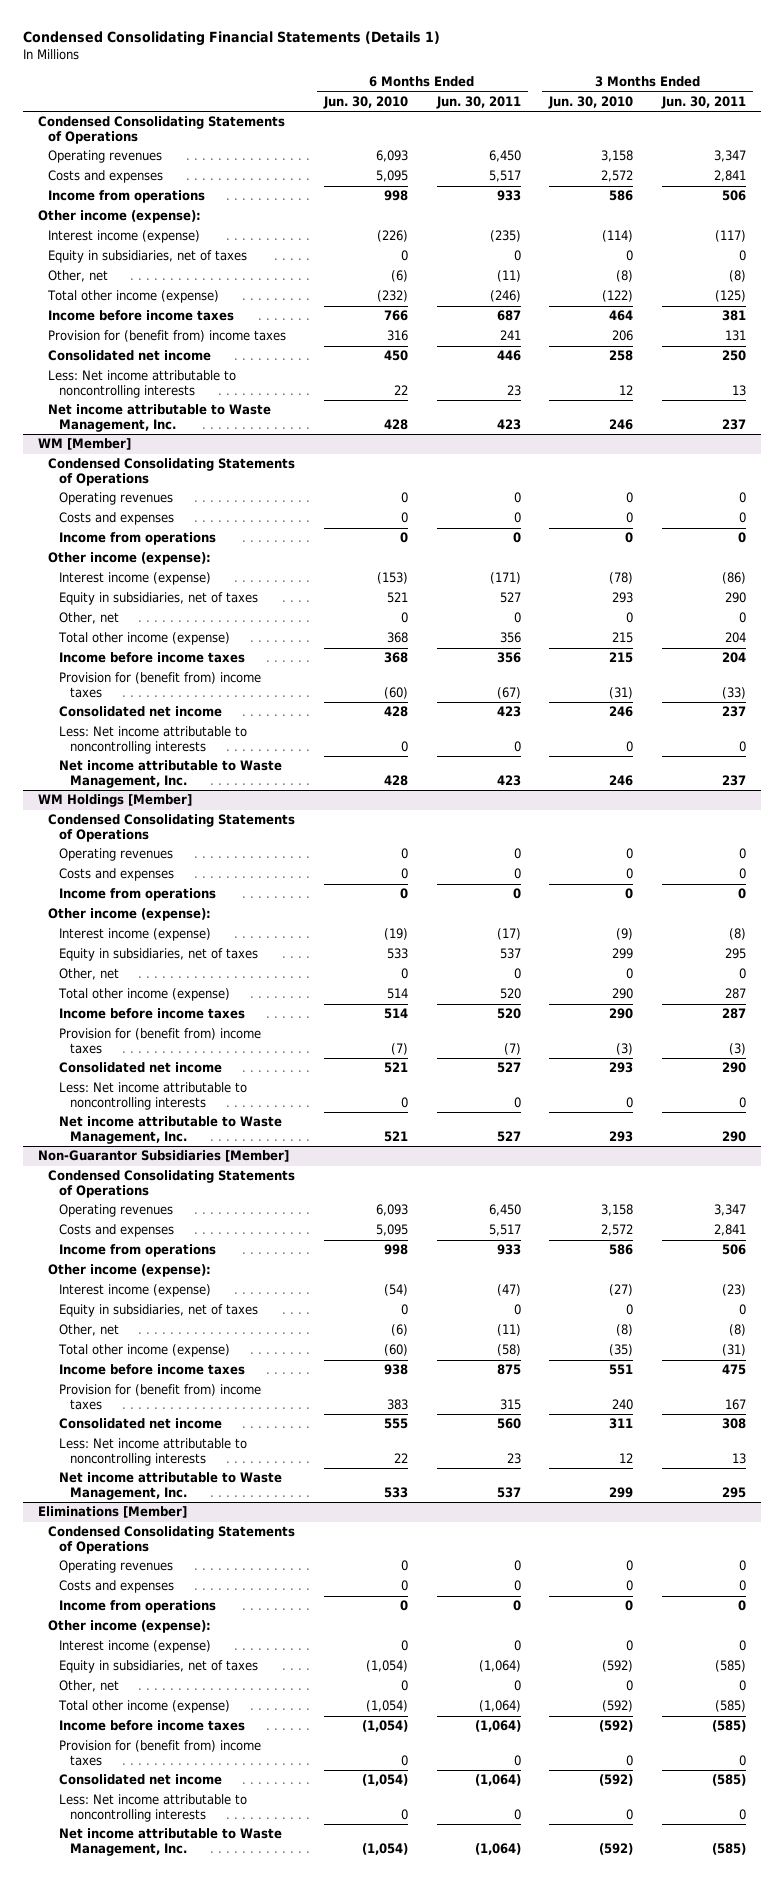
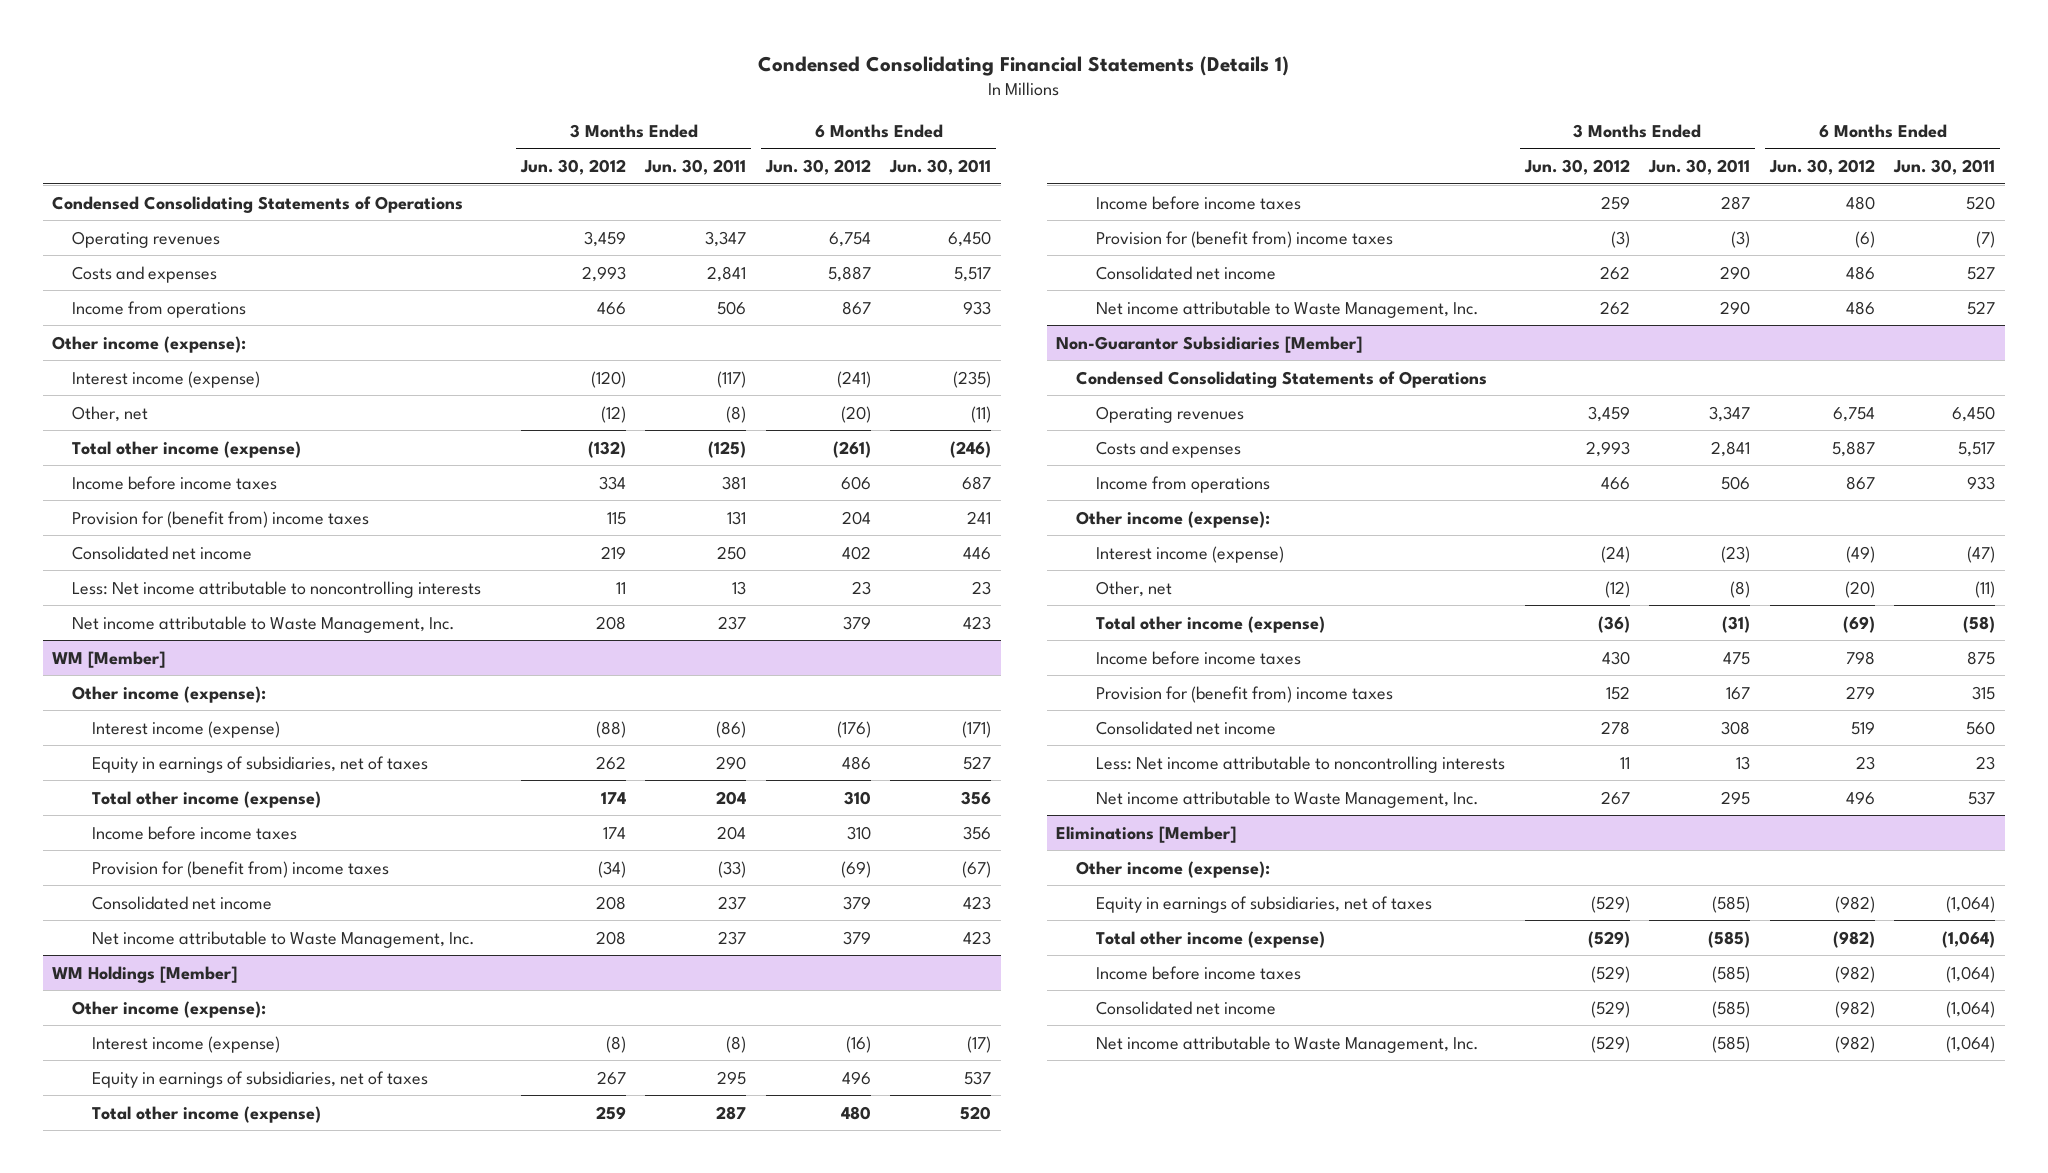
[323,95,409,109] Jun. 30, 2010 -> none
[548,95,634,109] Jun. 30, 2010 -> none
none -> [519,159,626,176] Jun. 30, 2012
none -> [764,159,871,176] Jun. 30, 2012
[48,250,248,264] Equity in subsidiaries, net of taxes -> none
[48,458,296,486] Condensed Consolidating Statements of Operations -> none
[59,492,174,506] Operating revenues -> none
[59,512,175,526] Costs and expenses -> none
[59,532,217,546] Income from operations -> none
[59,612,120,625] Other, net -> none
[59,592,259,606] Equity in subsidiaries, net of taxes -> [92,755,429,773] Equity in earnings of subsidiaries, net of taxes
[59,726,248,754] Less: Net income attributable to noncontrolling interests -> none
[48,814,296,842] Condensed Consolidating Statements of Operations -> none
[59,848,174,862] Operating revenues -> none
[59,868,175,882] Costs and expenses -> none
[59,888,217,902] Income from operations -> none
[59,968,120,981] Other, net -> none
[59,948,259,962] Equity in subsidiaries, net of taxes -> [92,1070,429,1088] Equity in earnings of subsidiaries, net of taxes
[59,1082,248,1110] Less: Net income attributable to noncontrolling interests -> none
[59,1304,259,1318] Equity in subsidiaries, net of taxes -> none
[48,1526,296,1554] Condensed Consolidating Statements of Operations -> none
[59,1560,174,1574] Operating revenues -> none
[59,1580,175,1594] Costs and expenses -> none
[59,1600,217,1614] Income from operations -> none
[59,1640,212,1654] Interest income (expense) -> none
[59,1680,120,1693] Other, net -> none
[59,1660,259,1674] Equity in subsidiaries, net of taxes -> [1096,895,1433,913] Equity in earnings of subsidiaries, net of taxes
[59,1740,262,1766] Provision for (benefit from) income taxes -> none
[59,1794,248,1822] Less: Net income attributable to noncontrolling interests -> none

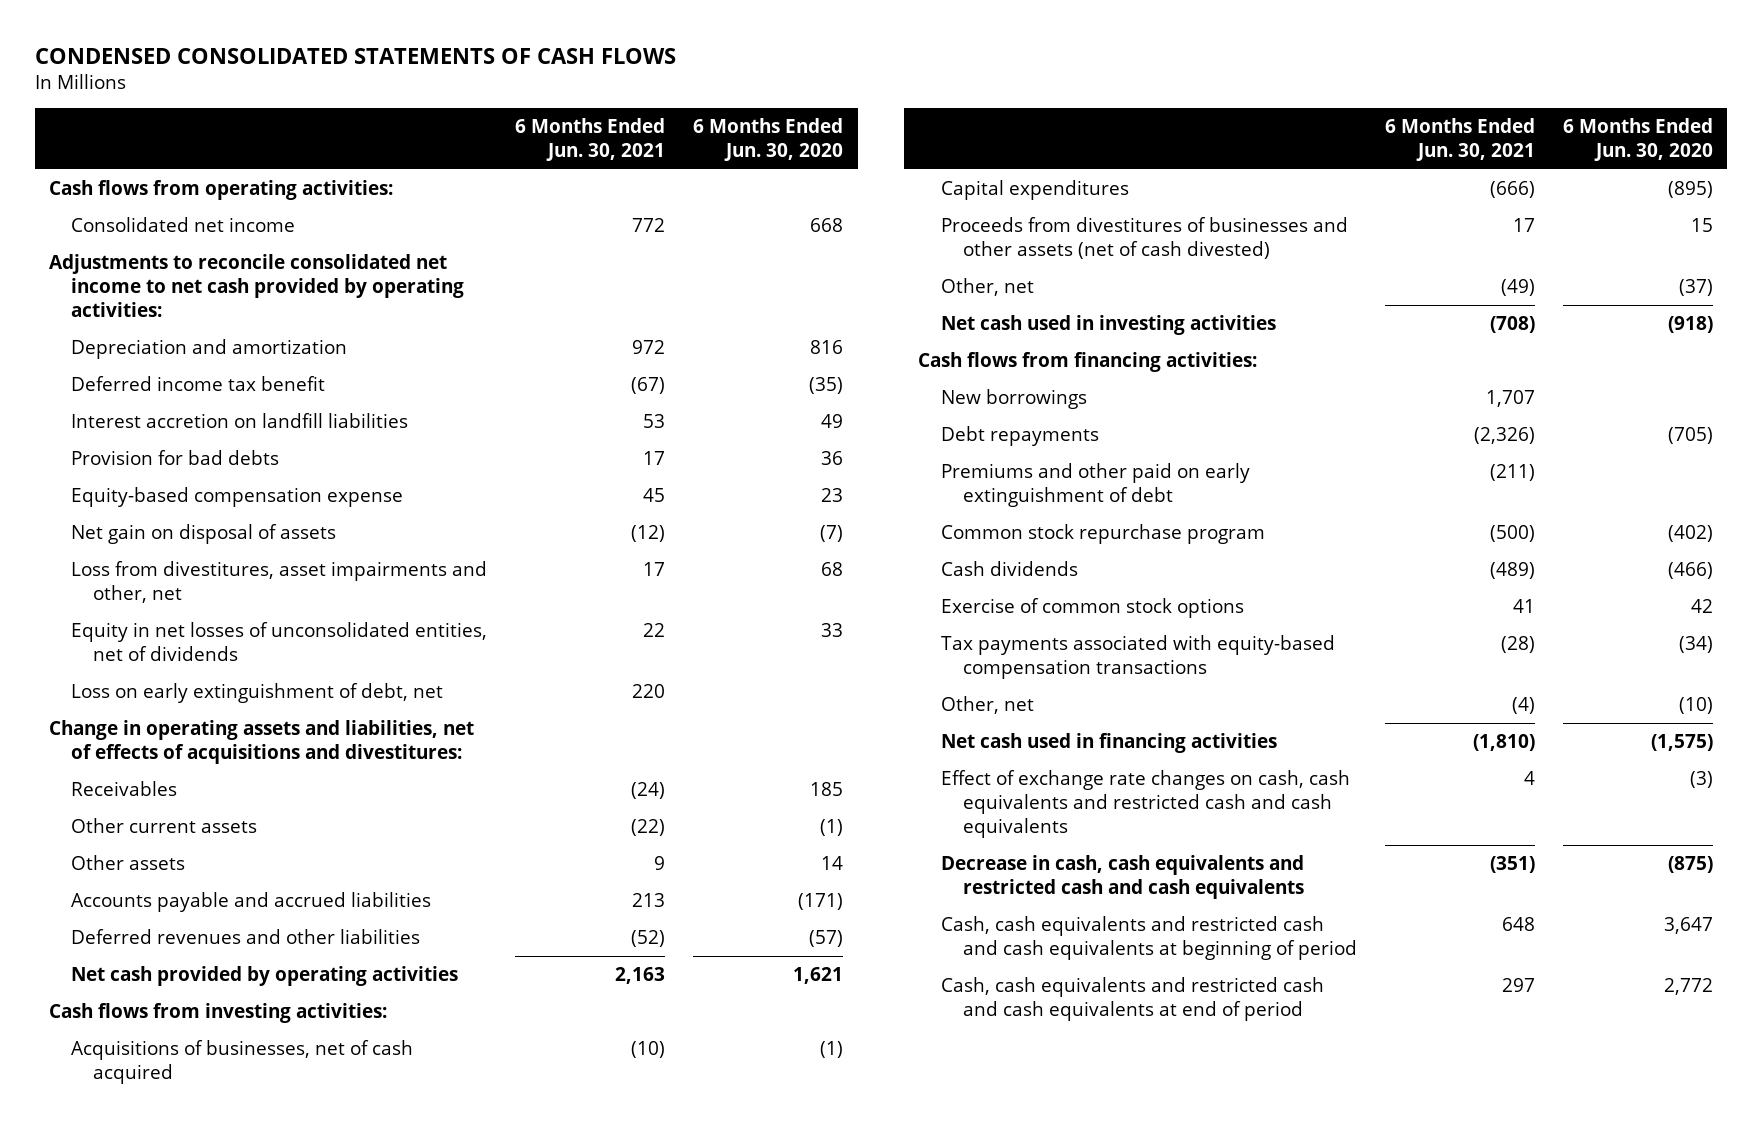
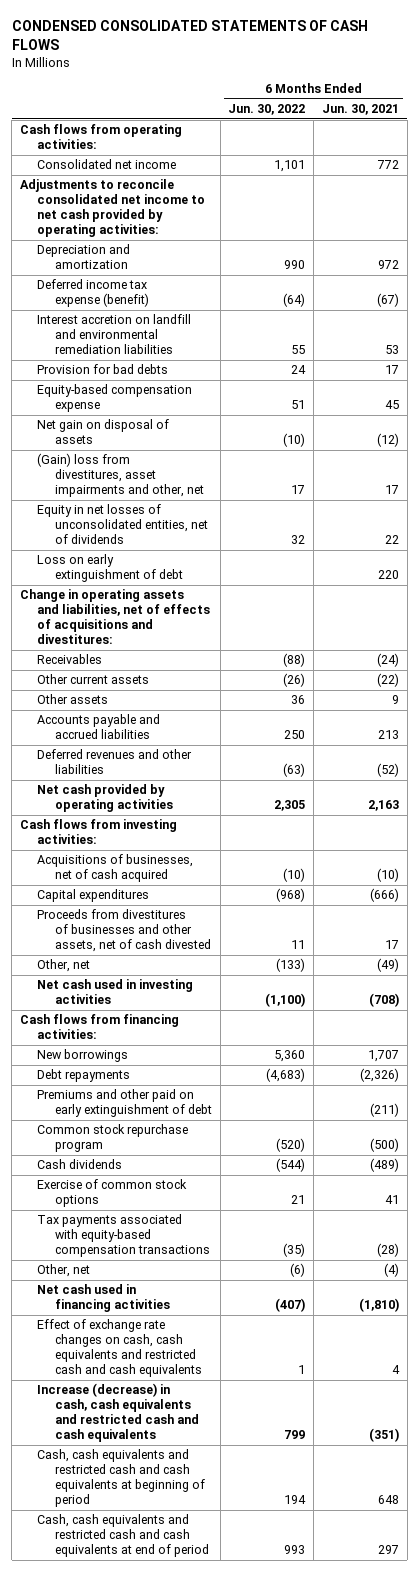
[693,118,844,162] 6 Months Ended Jun. 30, 2020 -> none
none -> [228,104,306,116] Jun. 30, 2022
[71,376,326,392] Deferred income tax benefit -> [37,279,149,308] Deferred income tax expense (benefit)
[71,413,409,429] Interest accretion on landfill liabilities -> [37,314,192,355] Interest accretion on landfill and environmental remediation liabilities
[71,561,488,603] Loss from divestitures, asset impairments and other, net -> [37,453,204,498] (Gain) loss from divestitures, asset impairments and other, net
[71,683,444,704] Loss on early extinguishment of debt, net -> [37,554,183,583] Loss on early extinguishment of debt
[940,217,1348,259] Proceeds from divestitures of businesses and other assets (net of cash divested) -> [37,909,211,953] Proceeds from divestitures of businesses and other assets, net of cash divested
[940,855,1304,899] Decrease in cash, cash equivalents and restricted cash and cash equivalents -> [37,1383,199,1443] Increase (decrease) in cash, cash equivalents and restricted cash and cash equivalents

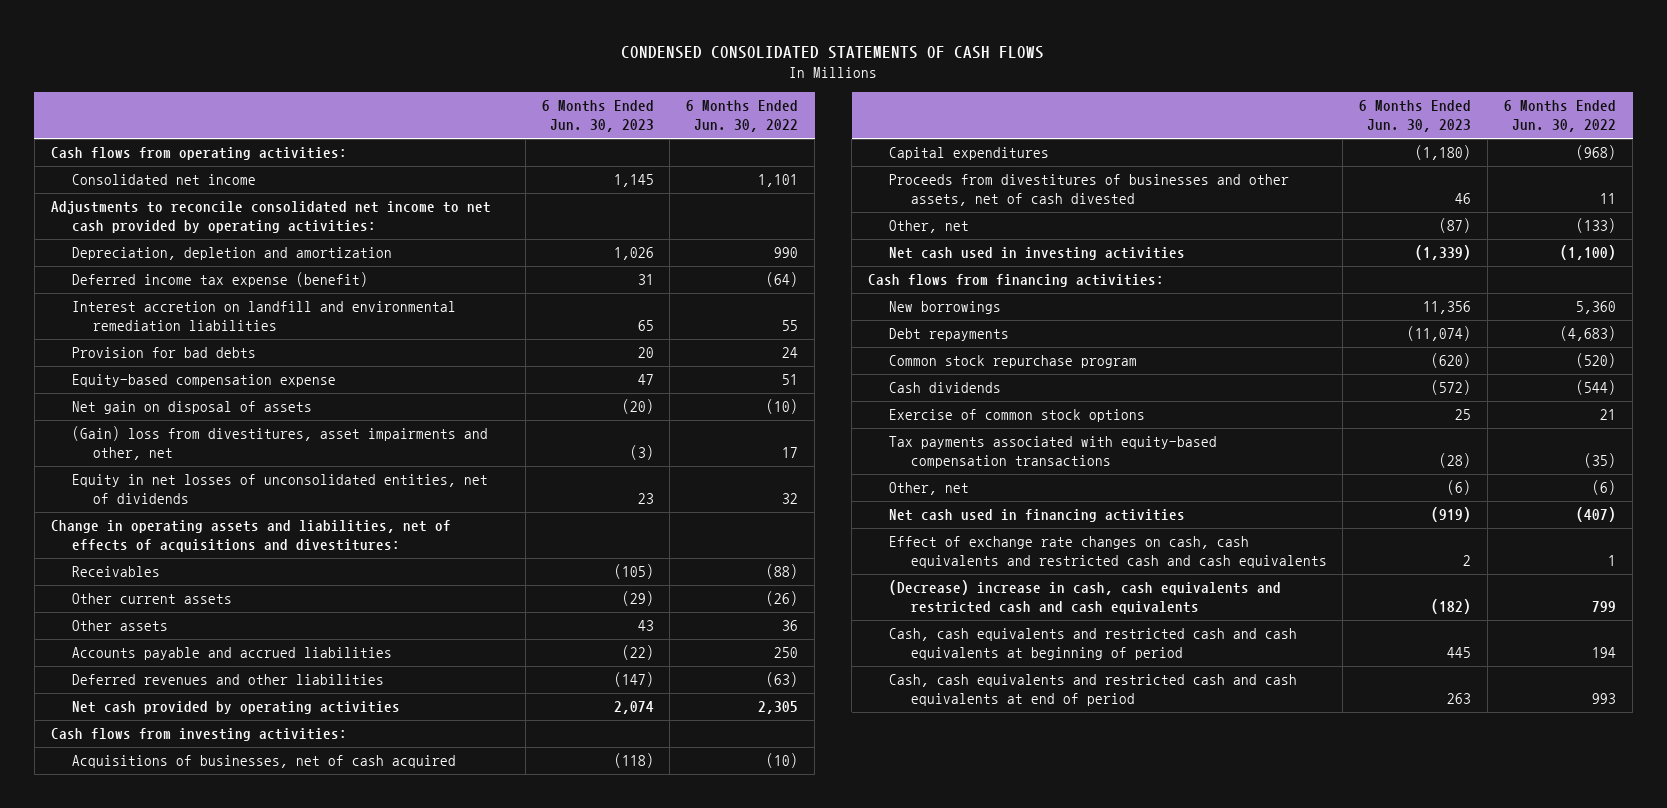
[322,104,400,116] Jun. 30, 2021 -> none
none -> [541,100,654,133] 6 Months Ended Jun. 30, 2023
[37,244,131,270] Depreciation and amortization -> [71,247,392,261] Depreciation, depletion and amortization
[37,554,183,583] Loss on early extinguishment of debt -> none
[37,1089,212,1118] Premiums and other paid on early extinguishment of debt -> none
[37,1383,199,1443] Increase (decrease) in cash, cash equivalents and restricted cash and cash equivalents -> [889,580,1282,615] (Decrease) increase in cash, cash equivalents and restricted cash and cash equivalents

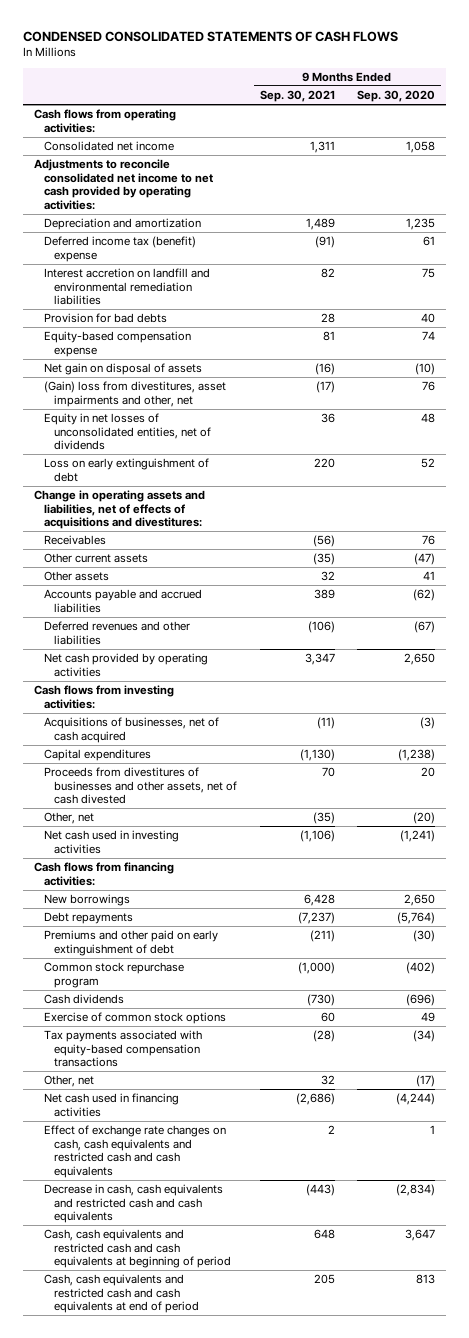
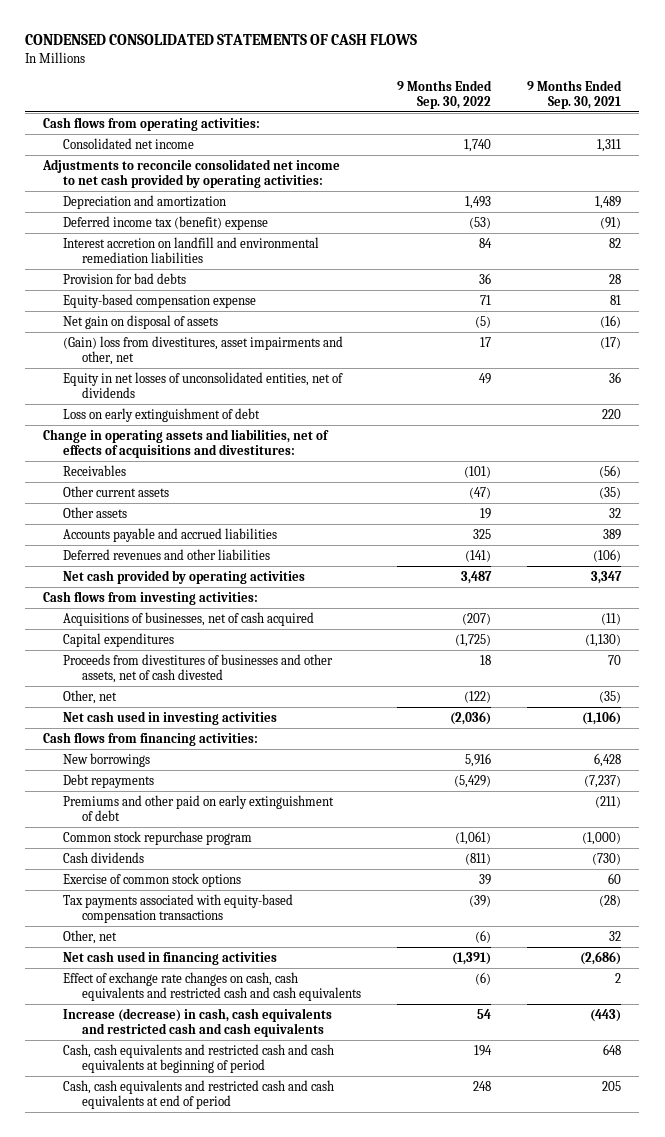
[357,89,436,102] Sep. 30, 2020 -> none
none -> [397,79,493,109] 9 Months Ended Sep. 30, 2022
[44,1184,224,1224] Decrease in cash, cash equivalents and restricted cash and cash equivalents -> [62,1007,332,1038] Increase (decrease) in cash, cash equivalents and restricted cash and cash equivalents

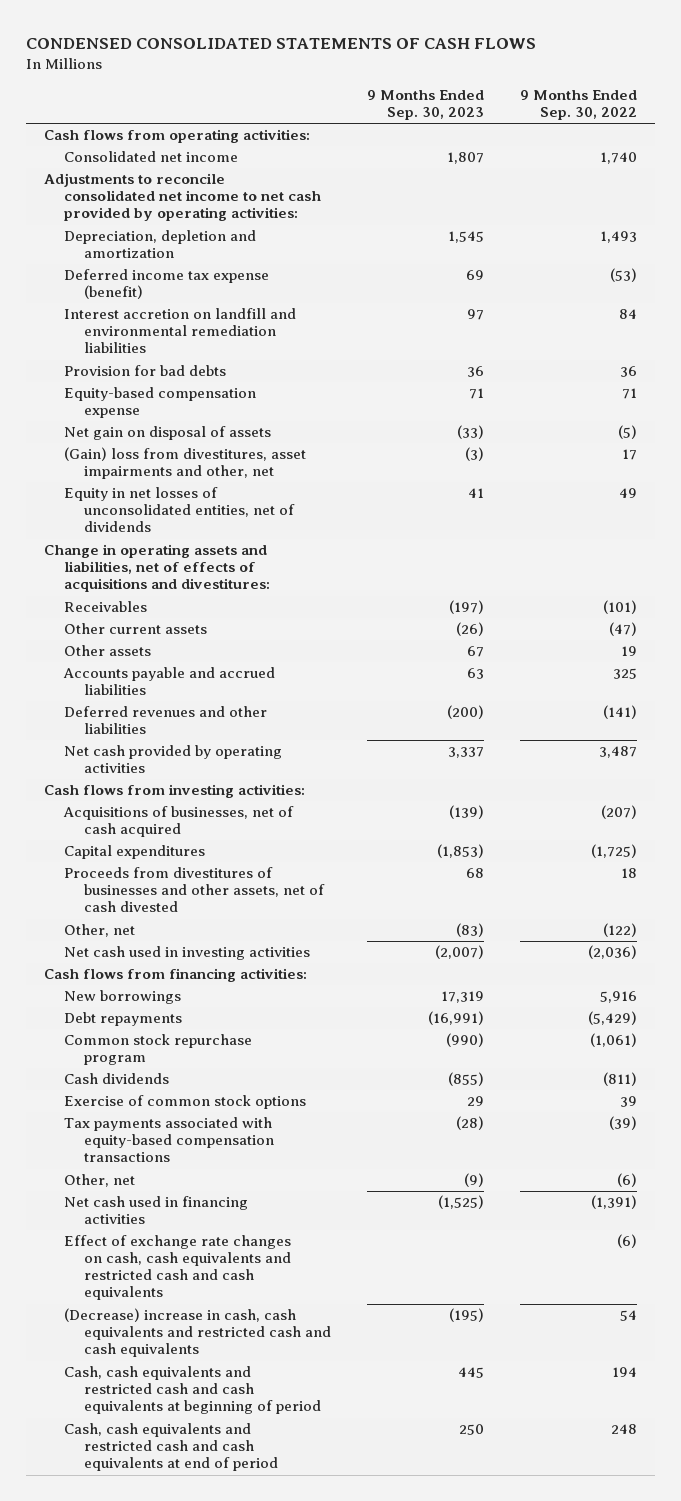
[527,79,623,109] 9 Months Ended Sep. 30, 2021 -> none
none -> [366,90,484,121] 9 Months Ended Sep. 30, 2023
[62,194,226,209] Depreciation and amortization -> [63,230,256,259] Depreciation, depletion and amortization
[62,215,268,230] Deferred income tax (benefit) expense -> [63,269,269,300] Deferred income tax expense (benefit)
[62,407,260,422] Loss on early extinguishment of debt -> none
[62,794,334,822] Premiums and other paid on early extinguishment of debt -> none
[62,1007,332,1038] Increase (decrease) in cash, cash equivalents and restricted cash and cash equivalents -> [63,1308,331,1358] (Decrease) increase in cash, cash equivalents and restricted cash and cash equivalents

